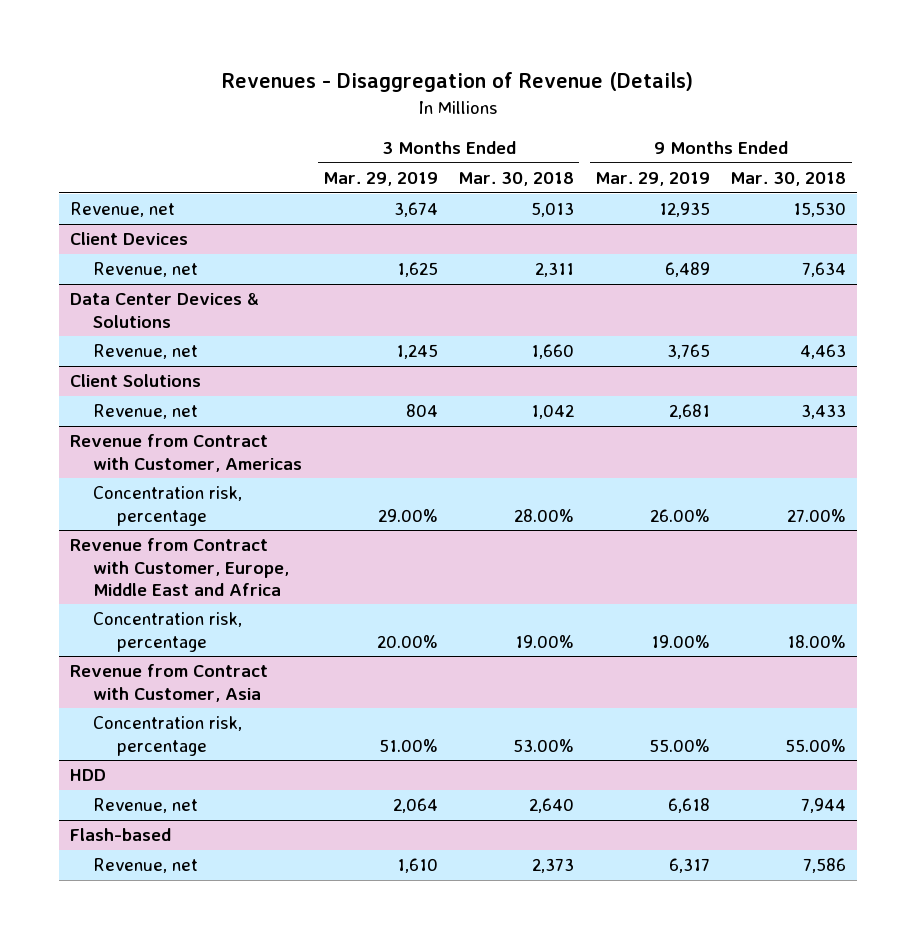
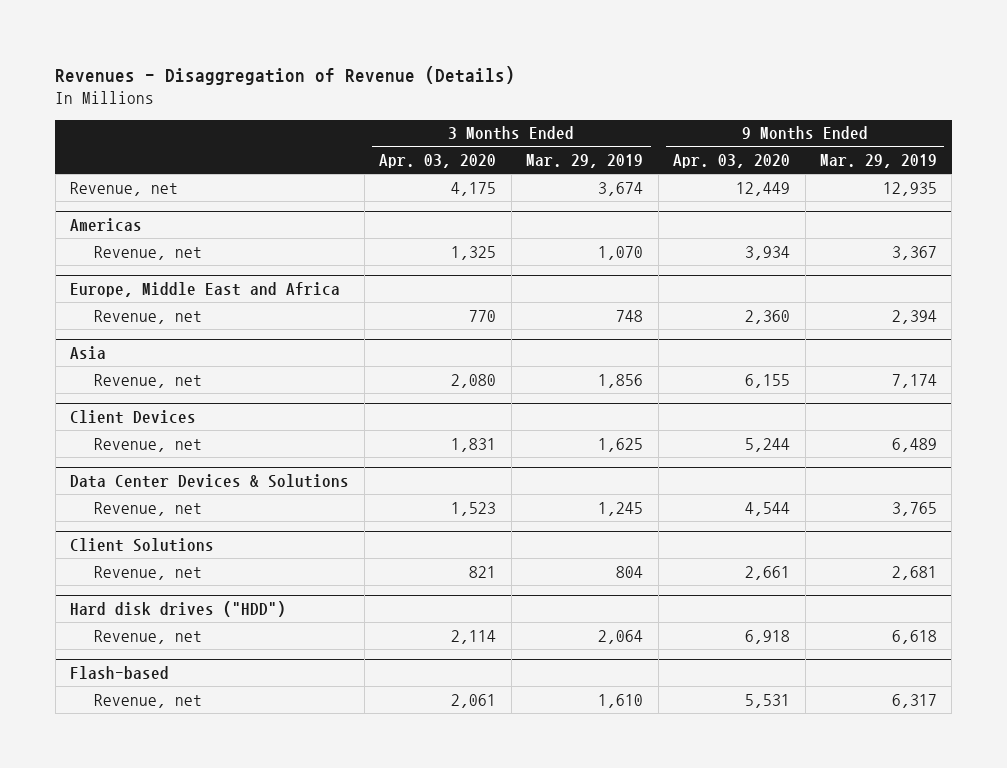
[458,171,575,186] Mar. 30, 2018 -> none
[730,171,847,186] Mar. 30, 2018 -> none
none -> [379,154,497,169] Apr. 03, 2020
none -> [673,154,791,169] Apr. 03, 2020
none -> [70,217,143,232] Americas
none -> [93,245,202,260] Revenue, net
none -> [70,281,341,297] Europe, Middle East and Africa
none -> [93,309,202,324] Revenue, net
none -> [70,345,107,359] Asia
none -> [93,373,202,388] Revenue, net
[69,434,303,472] Revenue from Contract with Customer, Americas -> none
[93,486,243,526] Concentration risk, percentage -> none
[69,538,290,596] Revenue from Contract with Customer, Europe, Middle East and Africa -> none
[93,612,243,652] Concentration risk, percentage -> none
[69,664,268,702] Revenue from Contract with Customer, Asia -> none
[93,716,243,756] Concentration risk, percentage -> none
[69,769,106,782] HDD -> [70,600,287,617] Hard disk drives ("HDD")

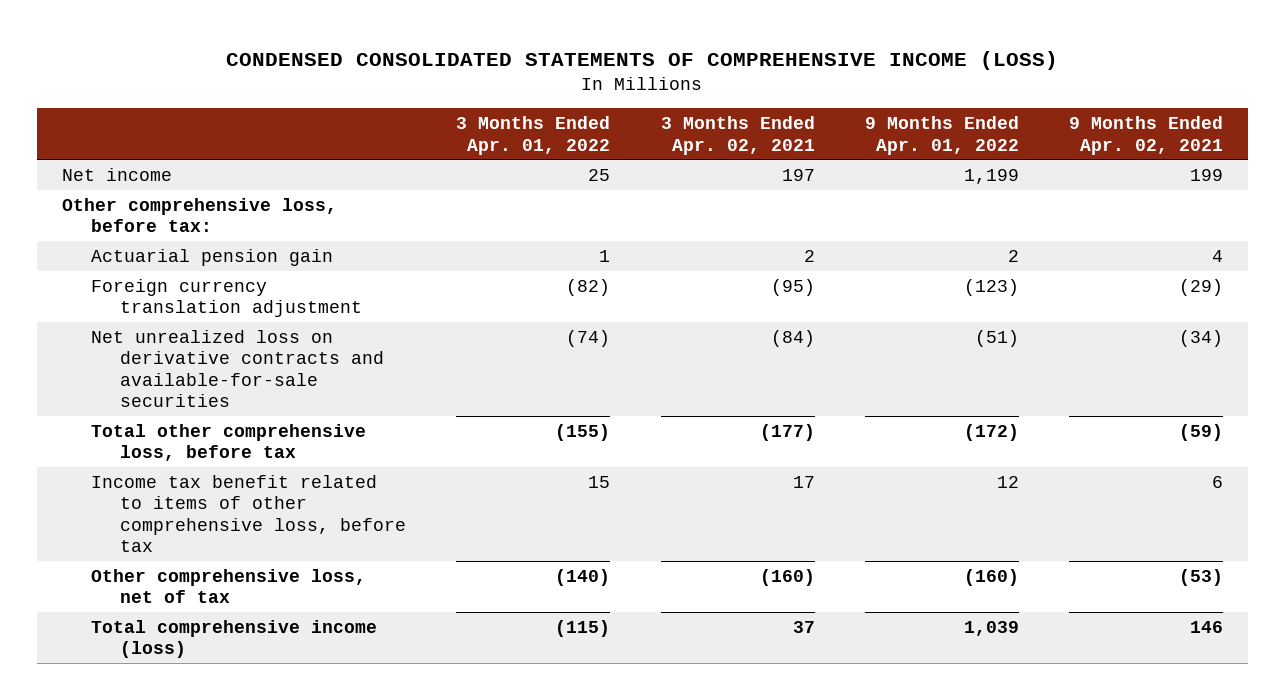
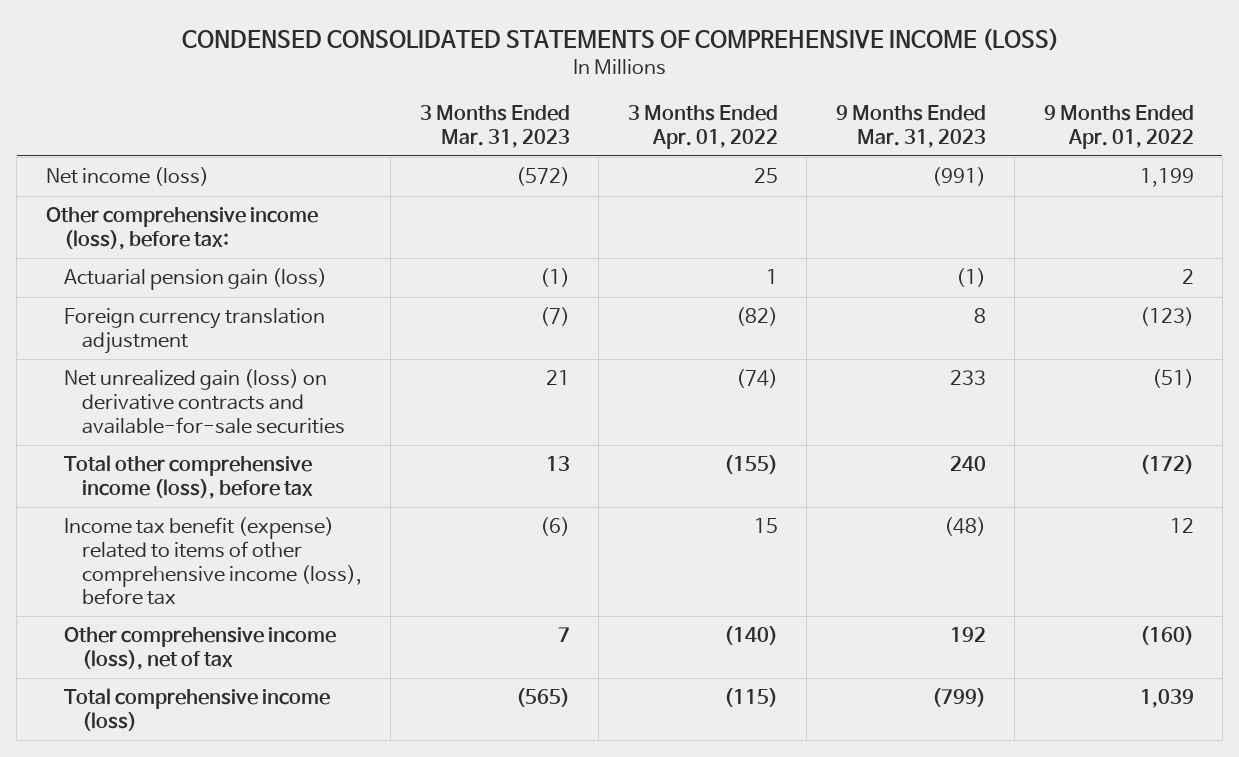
[660,116,815,155] 3 Months Ended Apr. 02, 2021 -> none
[1068,116,1223,155] 9 Months Ended Apr. 02, 2021 -> none
none -> [419,105,570,148] 3 Months Ended Mar. 31, 2023
none -> [835,105,986,148] 9 Months Ended Mar. 31, 2023
[62,167,173,181] Net income -> [45,167,209,187] Net income (loss)
[62,197,338,233] Other comprehensive loss, before tax: -> [45,207,318,250] Other comprehensive income (loss), before tax:
[91,248,334,266] Actuarial pension gain -> [63,268,327,291] Actuarial pension gain (loss)
[91,329,385,407] Net unrealized loss on derivative contracts and available-for-sale securities -> [63,369,346,434] Net unrealized gain (loss) on derivative contracts and available-for-sale securities
[91,423,367,462] Total other comprehensive loss, before tax -> [63,455,314,499] Total other comprehensive income (loss), before tax
[91,474,407,552] Income tax benefit related to items of other comprehensive loss, before tax -> [63,517,363,606] Income tax benefit (expense) related to items of other comprehensive income (loss), before tax
[91,568,367,604] Other comprehensive loss, net of tax -> [63,627,336,670] Other comprehensive income (loss), net of tax

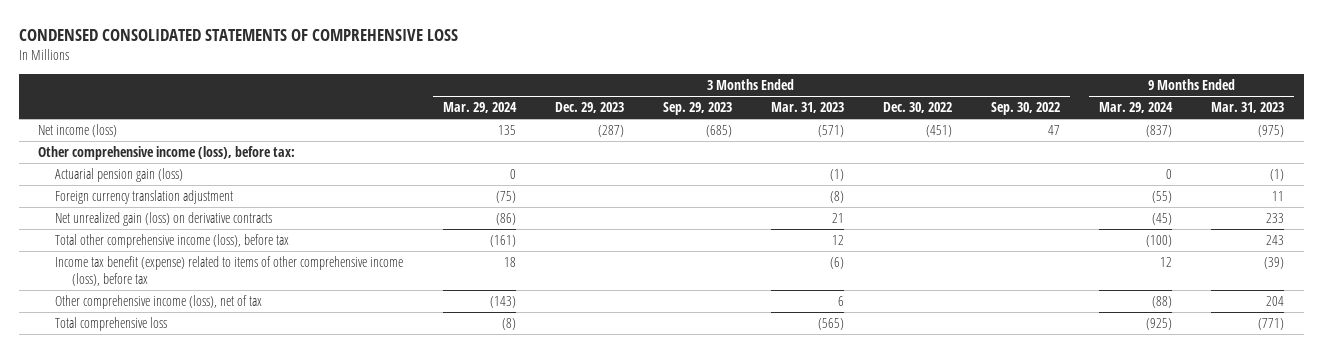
[181,28,1059,52] CONDENSED CONSOLIDATED STATEMENTS OF COMPREHENSIVE INCOME (LOSS) -> [18,28,458,41] CONDENSED CONSOLIDATED STATEMENTS OF COMPREHENSIVE LOSS
[627,105,778,149] 3 Months Ended Apr. 01, 2022 -> none
[1043,105,1194,149] 9 Months Ended Apr. 01, 2022 -> none
none -> [442,102,517,114] Mar. 29, 2024
none -> [554,102,624,114] Dec. 29, 2023
none -> [662,102,732,116] Sep. 29, 2023
none -> [882,102,952,114] Dec. 30, 2022
none -> [991,102,1061,116] Sep. 30, 2022
none -> [1099,102,1174,114] Mar. 29, 2024
[515,167,570,187] (572) -> [817,125,844,138] (571)
[931,167,986,187] (991) -> [1258,125,1285,138] (975)
[539,307,570,327] (7) -> [829,191,844,204] (8)
[973,308,986,324] 8 -> [1272,191,1285,202] 11
[63,369,346,434] Net unrealized gain (loss) on derivative contracts and available-for-sale securities -> [55,212,273,227] Net unrealized gain (loss) on derivative contracts
[545,456,570,472] 13 -> [831,235,844,246] 12
[949,456,986,472] 240 -> [1266,235,1285,246] 243
[943,517,986,537] (48) -> [1264,257,1285,270] (39)
[557,627,570,643] 7 -> [837,296,844,307] 6
[949,627,986,643] 192 -> [1266,296,1285,307] 204
[63,688,330,731] Total comprehensive income (loss) -> [55,317,168,332] Total comprehensive loss
[931,688,986,708] (799) -> [1258,318,1285,331] (771)

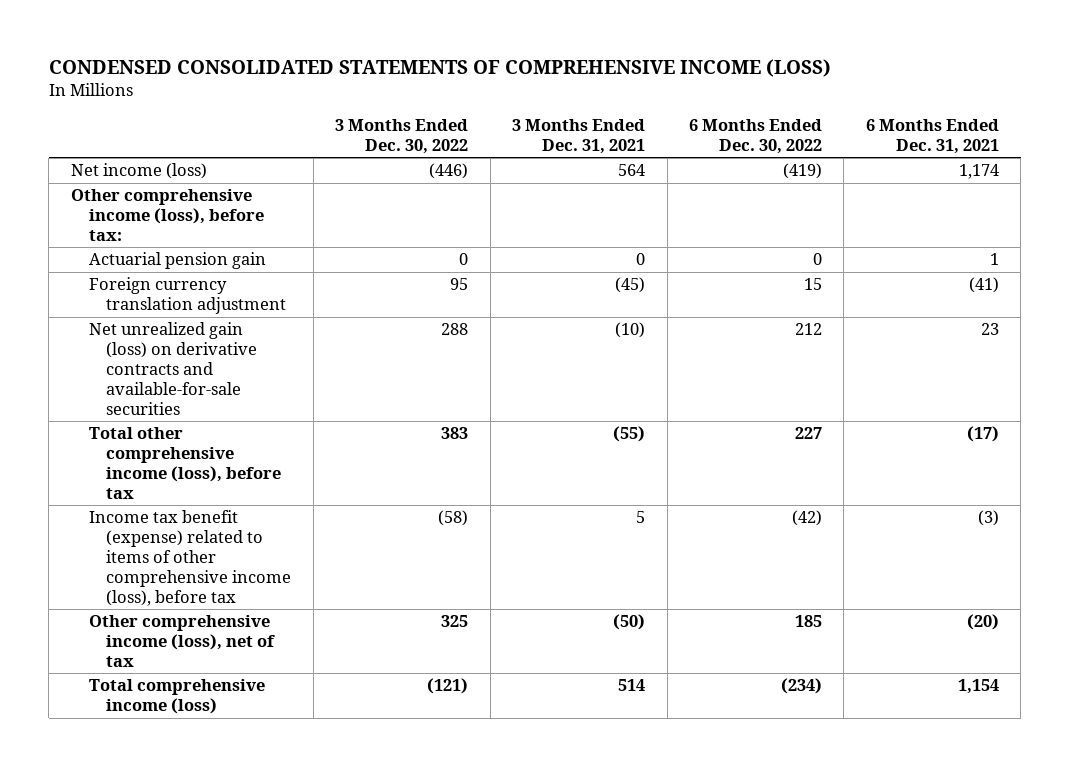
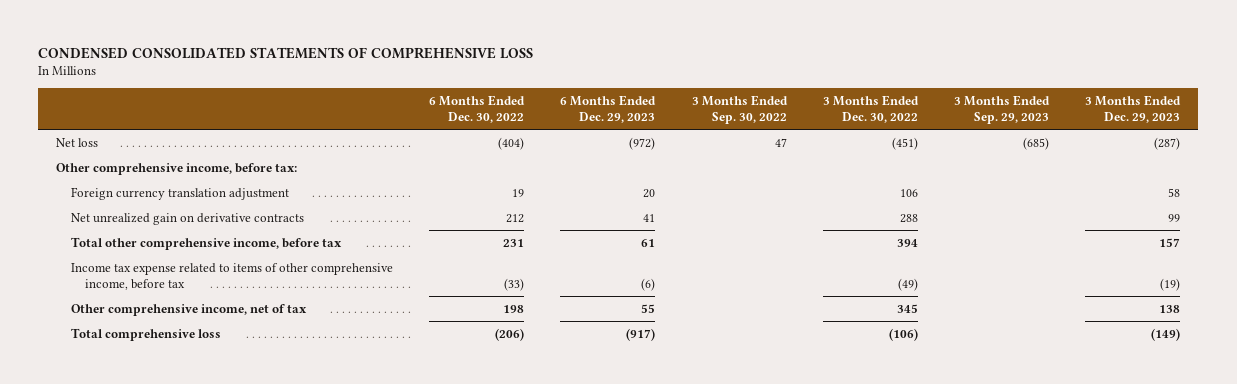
[48,59,831,78] CONDENSED CONSOLIDATED STATEMENTS OF COMPREHENSIVE INCOME (LOSS) -> [38,47,534,60] CONDENSED CONSOLIDATED STATEMENTS OF COMPREHENSIVE LOSS
[512,119,646,154] 3 Months Ended Dec. 31, 2021 -> none
[865,119,999,154] 6 Months Ended Dec. 31, 2021 -> none
none -> [560,94,657,124] 6 Months Ended Dec. 29, 2023
none -> [691,94,788,125] 3 Months Ended Sep. 30, 2022
none -> [954,94,1051,125] 3 Months Ended Sep. 29, 2023
none -> [1085,94,1182,124] 3 Months Ended Dec. 29, 2023
[88,252,266,270] Actuarial pension gain -> none
[70,163,207,180] Net income (loss) -> [56,137,99,147] Net loss
[429,163,469,180] (446) -> [891,136,918,150] (451)
[782,163,822,180] (419) -> [498,136,525,150] (404)
[70,189,264,241] Other comprehensive income (loss), before tax: -> [56,162,298,175] Other comprehensive income, before tax:
[450,278,469,291] 95 -> [899,188,918,197] 106
[803,278,822,291] 15 -> [512,188,525,197] 19
[88,322,258,415] Net unrealized gain (loss) on derivative contracts and available-for-sale securities -> [70,212,304,225] Net unrealized gain on derivative contracts
[88,427,282,499] Total other comprehensive income (loss), before tax -> [70,236,342,250] Total other comprehensive income, before tax
[441,427,469,440] 383 -> [896,238,918,247] 394
[794,427,822,440] 227 -> [503,238,525,247] 231
[88,510,292,606] Income tax benefit (expense) related to items of other comprehensive income (loss), before tax -> [70,262,393,291] Income tax expense related to items of other comprehensive income, before tax
[438,510,469,527] (58) -> [897,278,918,292] (49)
[791,510,822,527] (42) -> [504,278,525,292] (33)
[88,615,276,667] Other comprehensive income (loss), net of tax -> [70,303,307,316] Other comprehensive income, net of tax
[441,615,469,628] 325 -> [896,303,918,313] 345
[794,615,822,628] 185 -> [503,304,525,313] 198
[88,679,265,715] Total comprehensive income (loss) -> [70,327,221,341] Total comprehensive loss
[427,678,469,695] (121) -> [888,327,918,341] (106)
[780,678,822,695] (234) -> [495,327,525,341] (206)

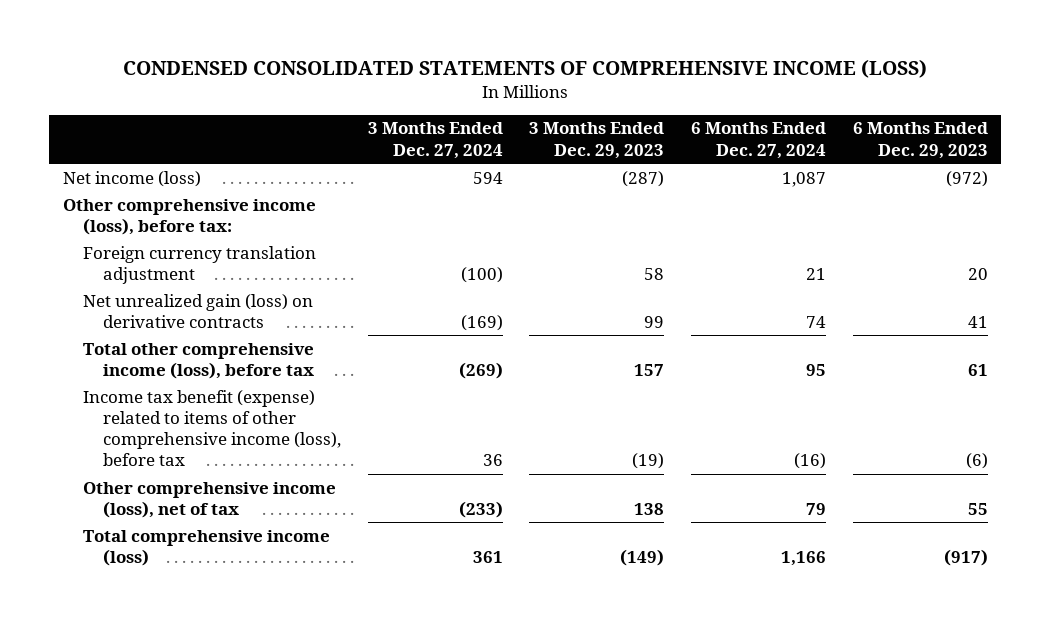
[38,47,534,60] CONDENSED CONSOLIDATED STATEMENTS OF COMPREHENSIVE LOSS -> [123,59,928,79] CONDENSED CONSOLIDATED STATEMENTS OF COMPREHENSIVE INCOME (LOSS)
[429,94,526,124] 6 Months Ended Dec. 30, 2022 -> none
[691,94,788,125] 3 Months Ended Sep. 30, 2022 -> none
[822,94,919,124] 3 Months Ended Dec. 30, 2022 -> none
[954,94,1051,125] 3 Months Ended Sep. 29, 2023 -> none
none -> [367,122,503,159] 3 Months Ended Dec. 27, 2024
none -> [691,122,827,159] 6 Months Ended Dec. 27, 2024
[56,137,99,147] Net loss -> [62,170,201,187] Net income (loss)
[56,162,298,175] Other comprehensive income, before tax: -> [62,198,316,235] Other comprehensive income (loss), before tax:
[70,212,304,225] Net unrealized gain on derivative contracts -> [82,293,313,328] Net unrealized gain (loss) on derivative contracts
[70,236,342,250] Total other comprehensive income, before tax -> [82,342,314,379] Total other comprehensive income (loss), before tax
[70,262,393,291] Income tax expense related to items of other comprehensive income, before tax -> [82,389,341,467] Income tax benefit (expense) related to items of other comprehensive income (loss), before tax
[70,303,307,316] Other comprehensive income, net of tax -> [82,481,336,518] Other comprehensive income (loss), net of tax
[70,327,221,341] Total comprehensive loss -> [82,529,330,566] Total comprehensive income (loss)

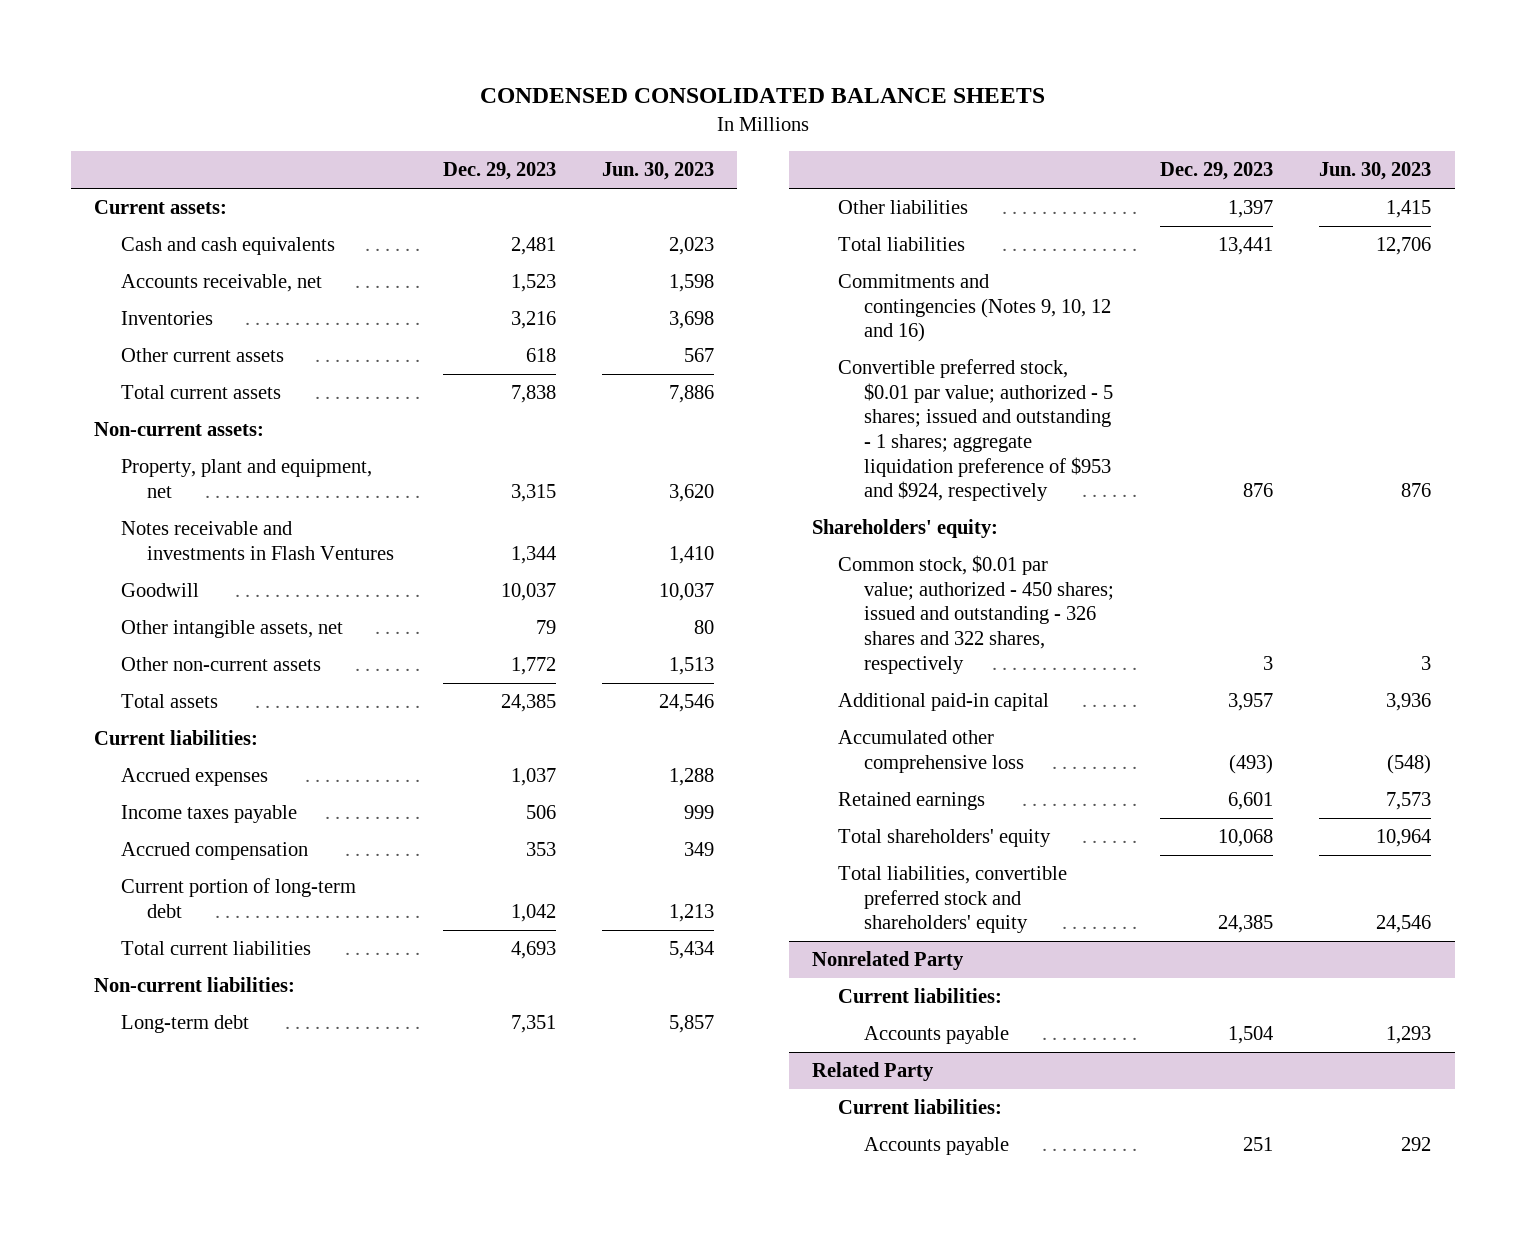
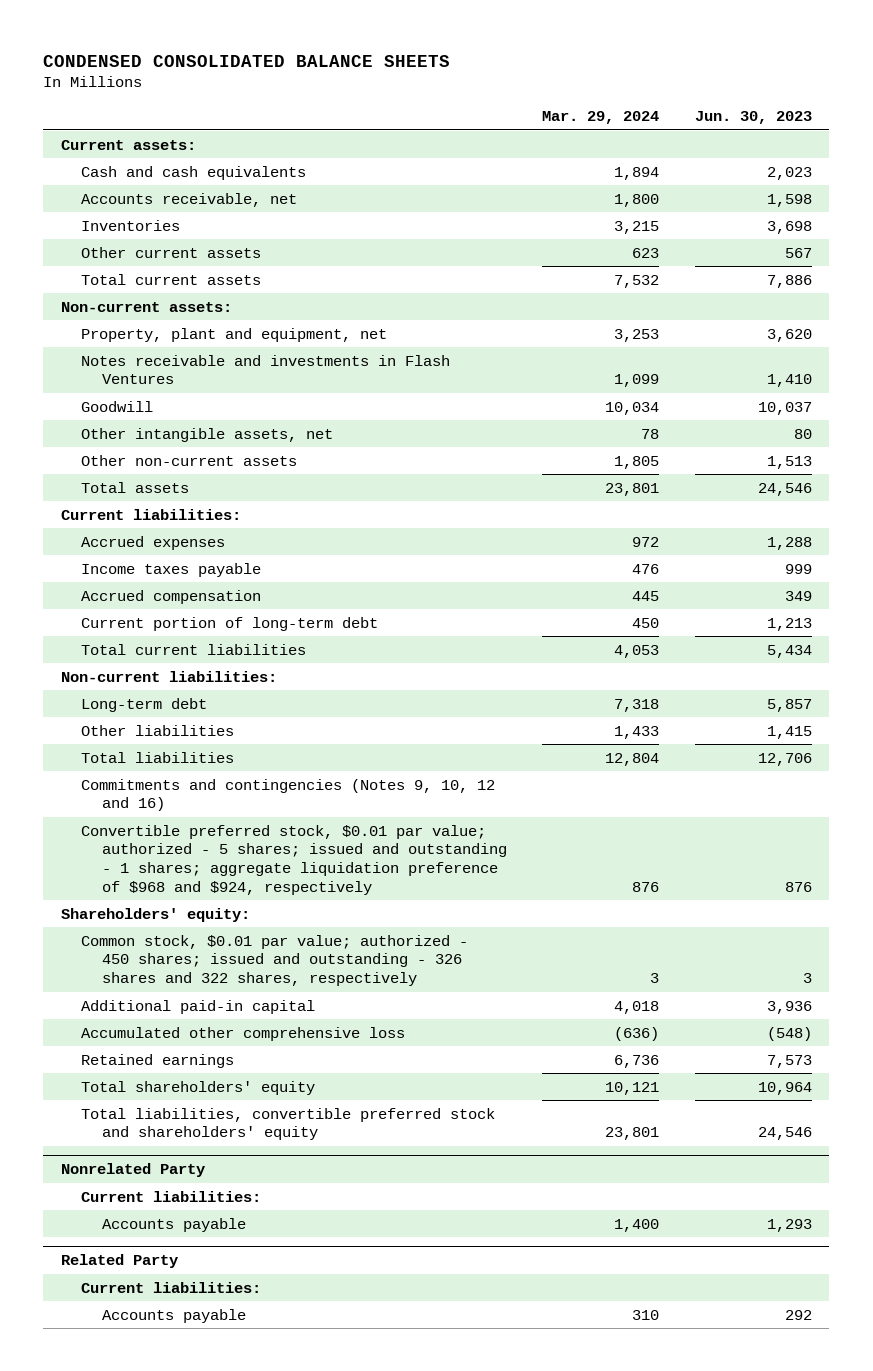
[442,162,556,181] Dec. 29, 2023 -> none
none -> [542,111,660,125] Mar. 29, 2024
[837,359,1113,502] Convertible preferred stock, $0.01 par value; authorized - 5 shares; issued and outstanding - 1 shares; aggregate liquidation preference of $953 and $924, respectively -> [81,824,508,895] Convertible preferred stock, $0.01 par value; authorized - 5 shares; issued and outstanding - 1 shares; aggregate liquidation preference of $968 and $924, respectively

